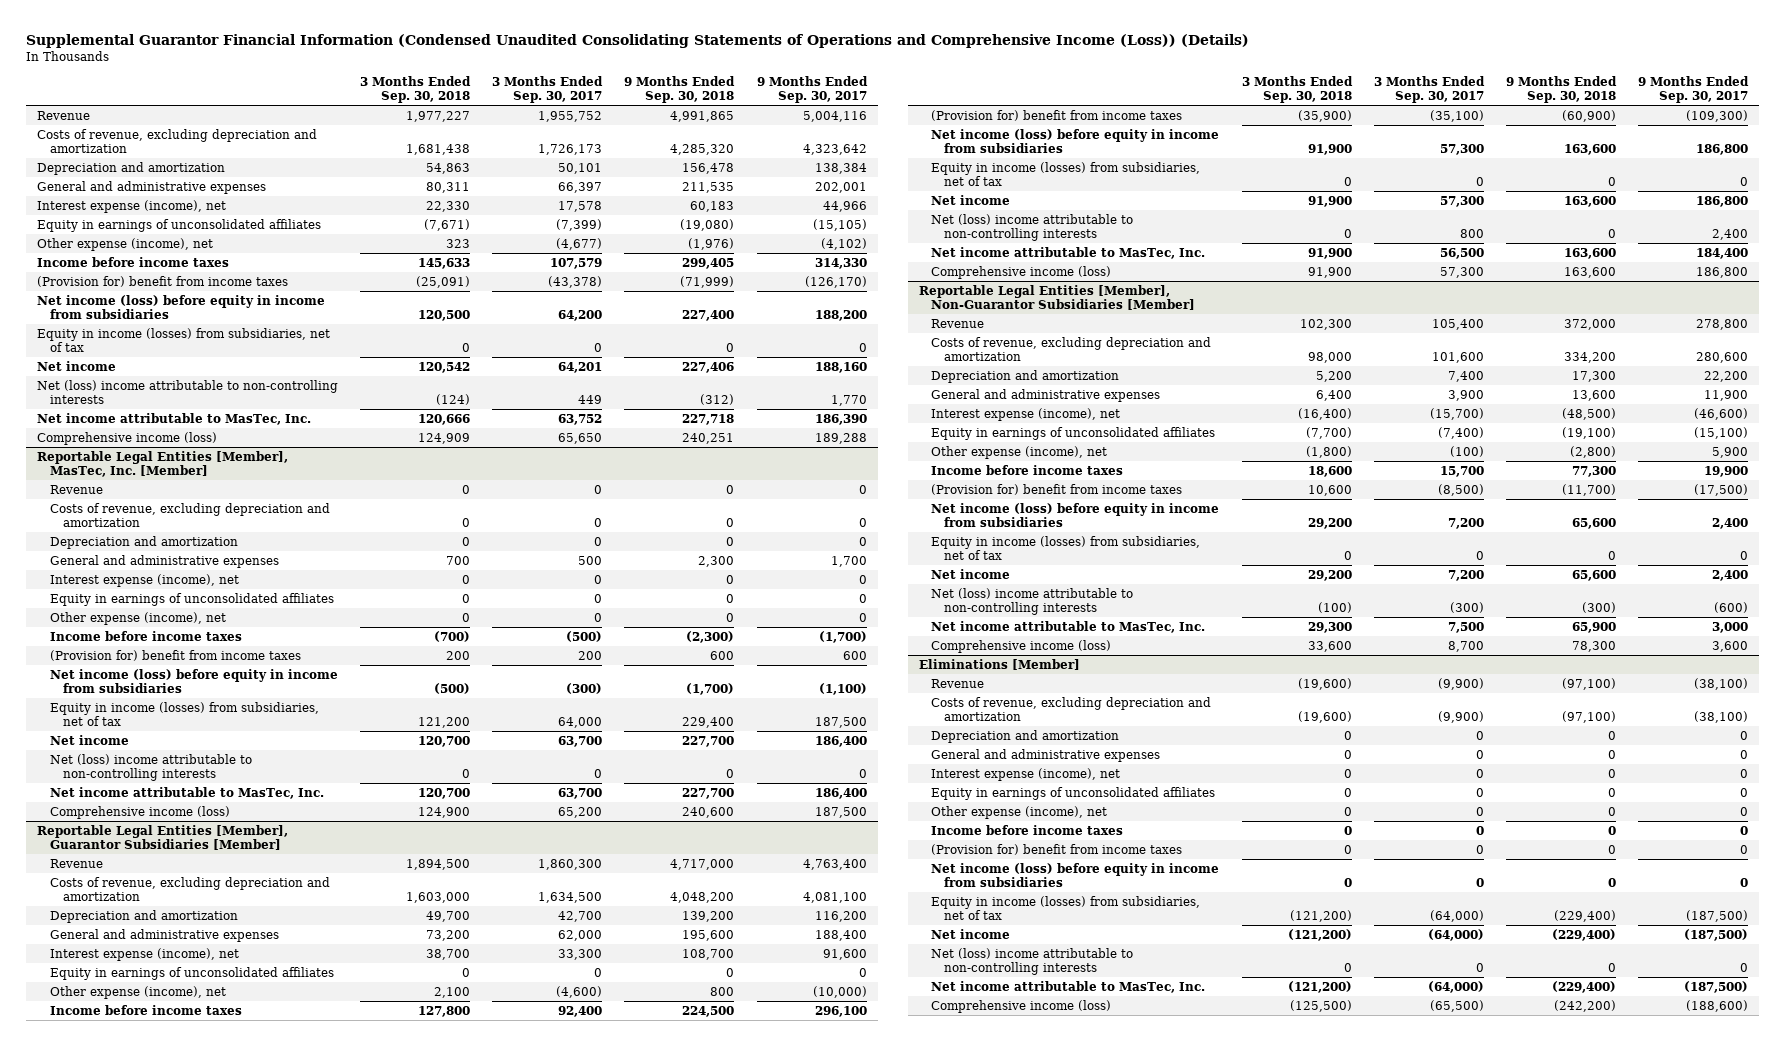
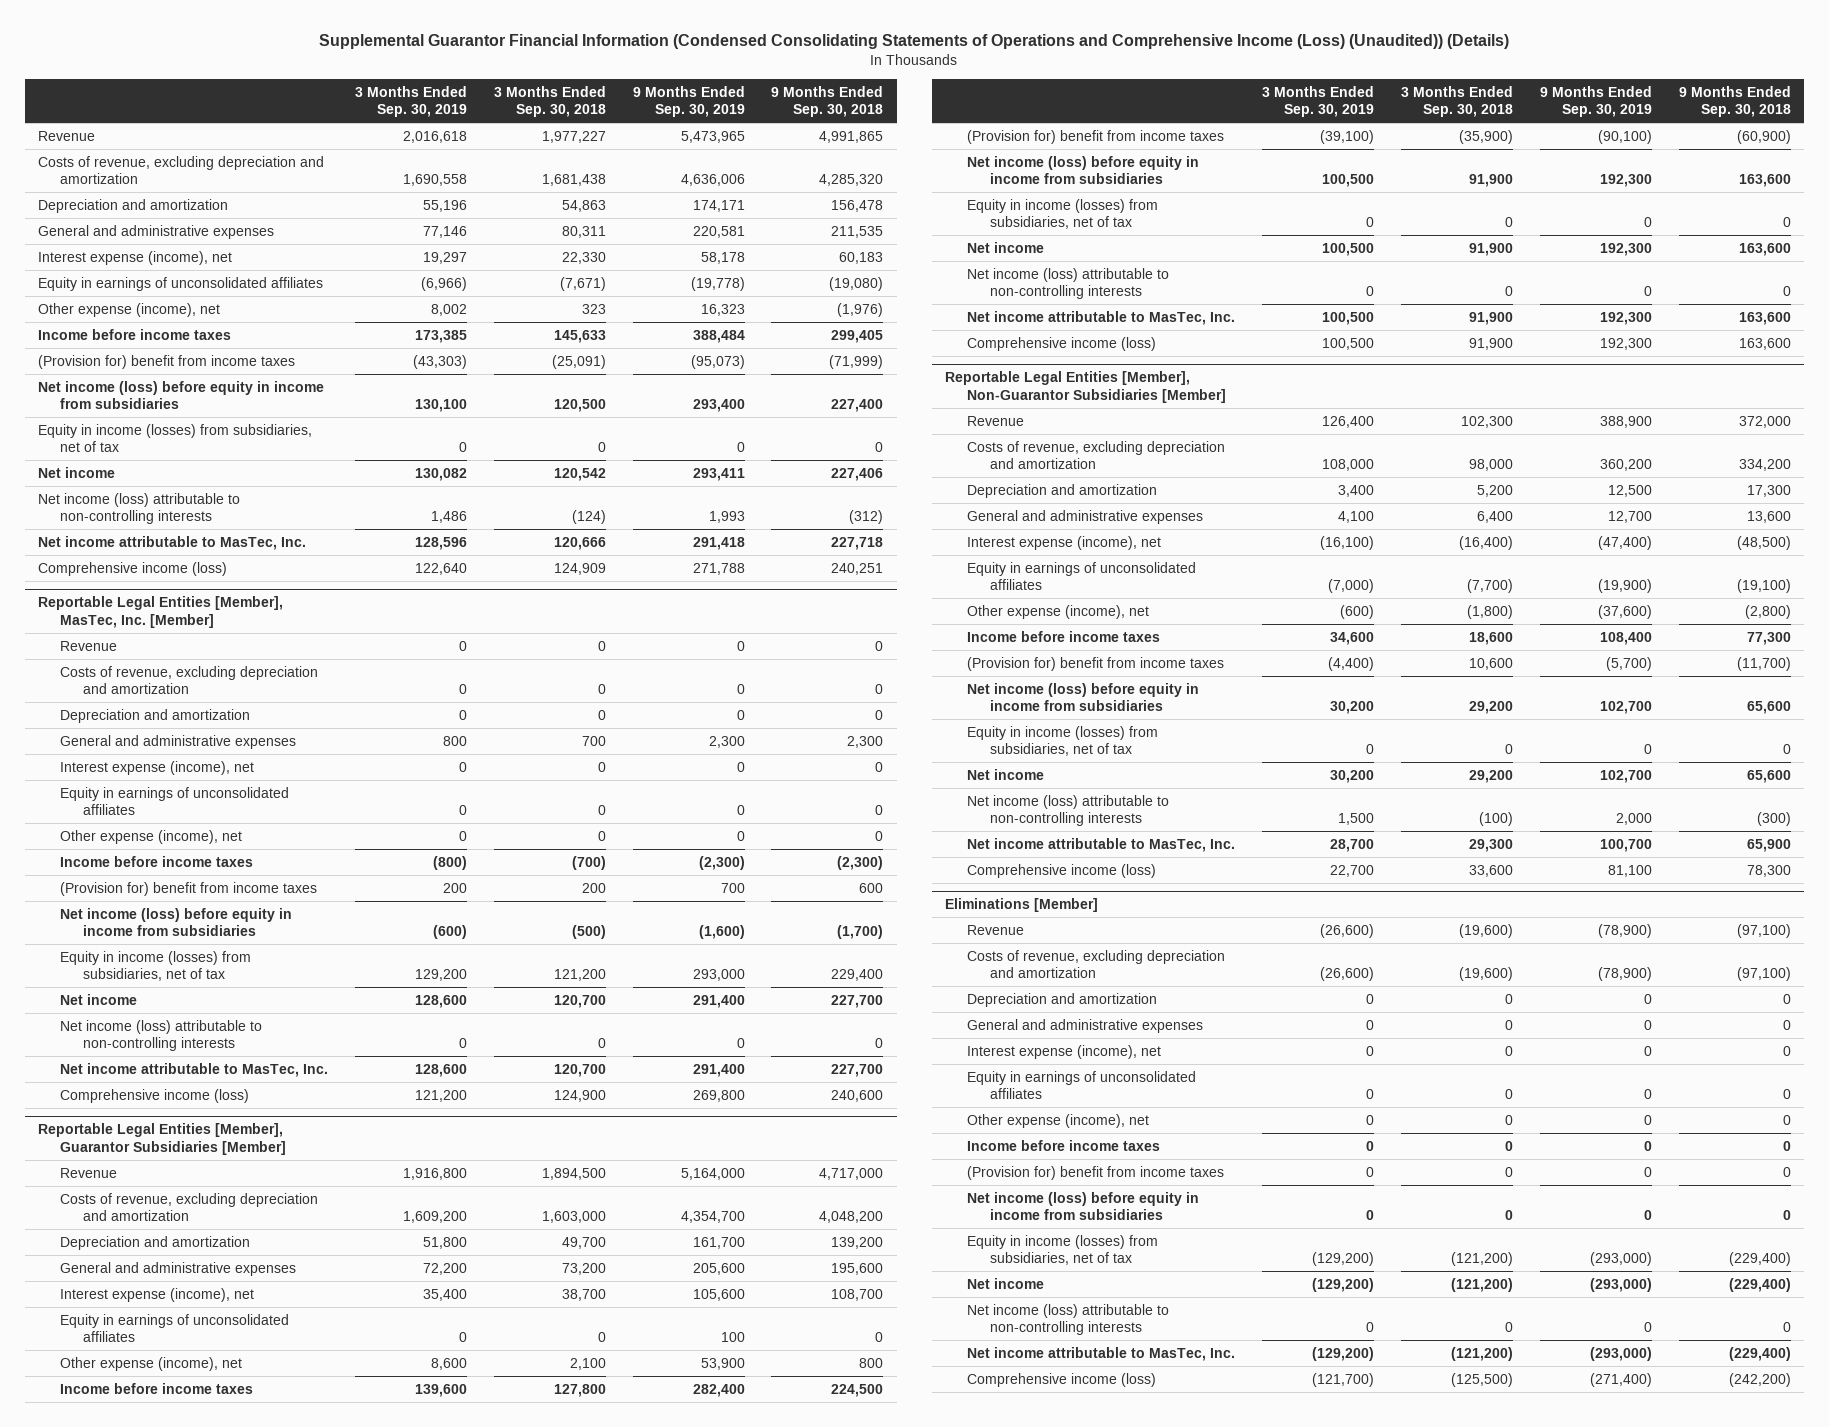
[25,33,1249,48] Supplemental Guarantor Financial Information (Condensed Unaudited Consolidating Statements of Operations and Comprehensive Income (Loss)) (Details) -> [319,34,1510,50] Supplemental Guarantor Financial Information (Condensed Consolidating Statements of Operations and Comprehensive Income (Loss) (Unaudited)) (Details)
[492,76,604,104] 3 Months Ended Sep. 30, 2017 -> none
[756,76,868,104] 9 Months Ended Sep. 30, 2017 -> none
none -> [355,85,468,118] 3 Months Ended Sep. 30, 2019
none -> [632,85,745,118] 9 Months Ended Sep. 30, 2019
[37,379,339,404] Net (loss) income attributable to non-controlling interests -> [38,492,241,524] Net income (loss) attributable to non-controlling interests
[49,753,252,781] Net (loss) income attributable to non-controlling interests -> [60,1019,263,1051] Net income (loss) attributable to non-controlling interests
[931,213,1134,241] Net (loss) income attributable to non-controlling interests -> [967,267,1170,299] Net income (loss) attributable to non-controlling interests
[931,587,1134,615] Net (loss) income attributable to non-controlling interests -> [967,794,1170,826] Net income (loss) attributable to non-controlling interests
[931,947,1134,975] Net (loss) income attributable to non-controlling interests -> [967,1303,1170,1335] Net income (loss) attributable to non-controlling interests

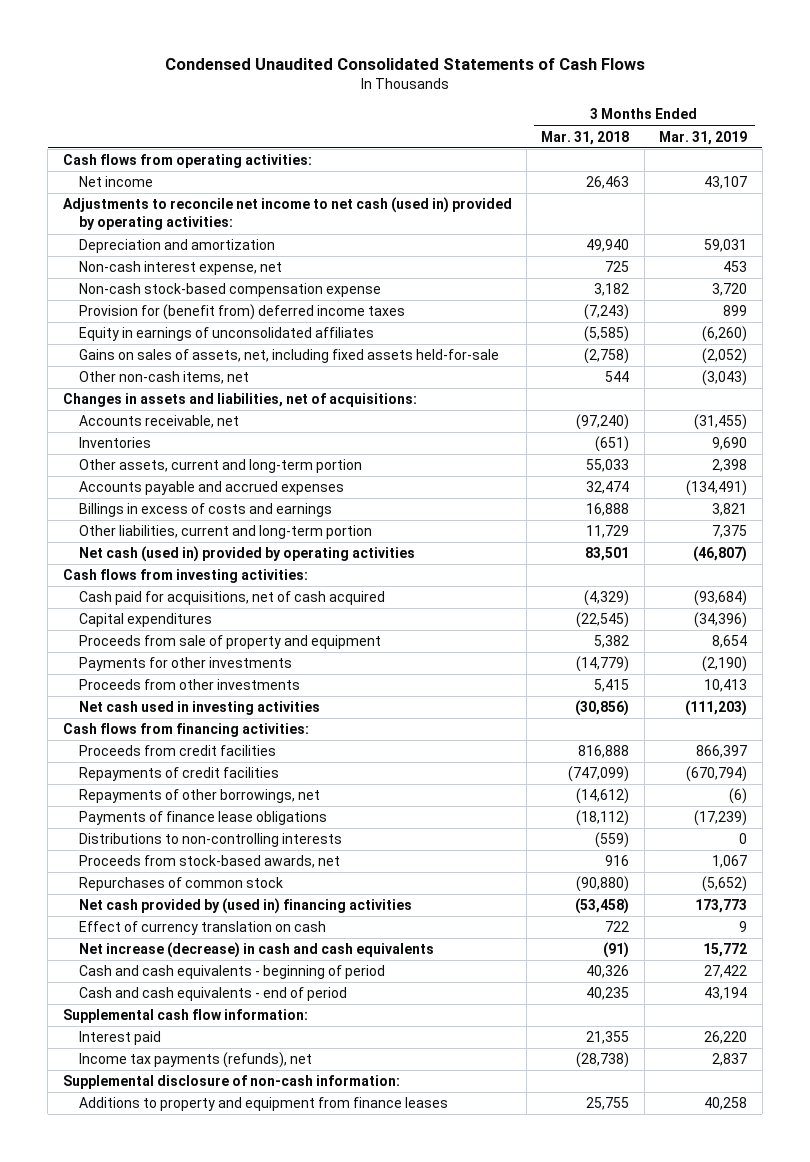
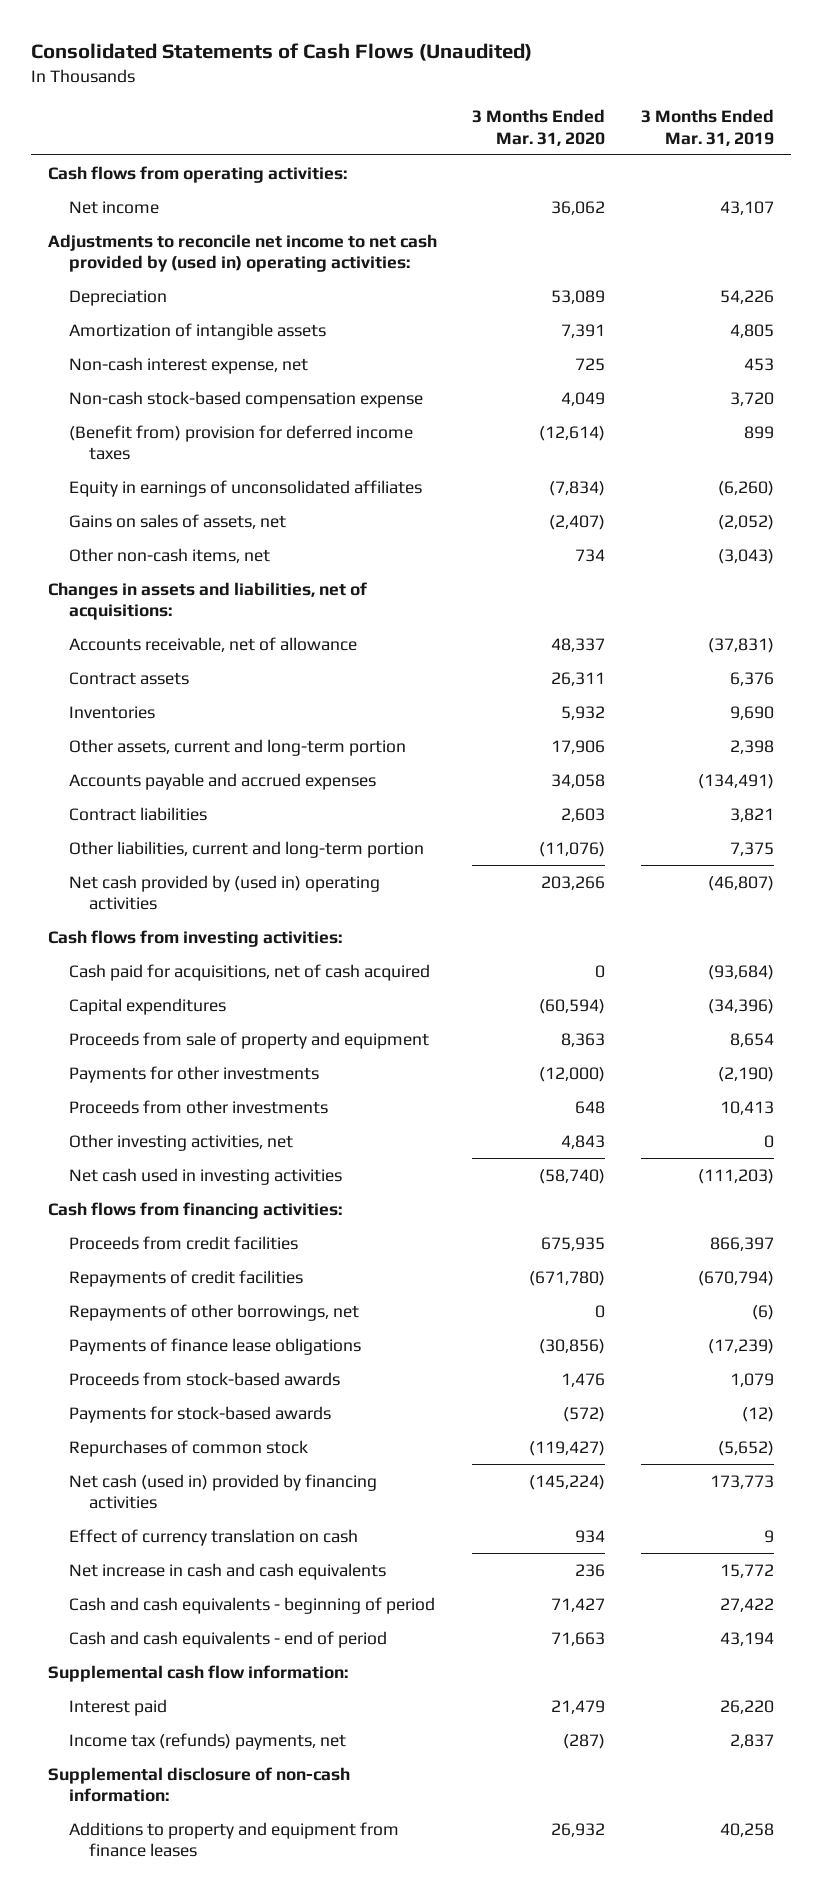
[164,57,645,70] Condensed Unaudited Consolidated Statements of Cash Flows -> [30,43,532,62] Consolidated Statements of Cash Flows (Unaudited)
[541,130,630,145] Mar. 31, 2018 -> none
none -> [472,109,606,146] 3 Months Ended Mar. 31, 2020
[78,239,275,254] Depreciation and amortization -> none
[62,197,512,231] Adjustments to reconcile net income to net cash (used in) provided by operating activities: -> [48,233,438,272] Adjustments to reconcile net income to net cash provided by (used in) operating activities:
none -> [68,289,167,306] Depreciation
none -> [68,322,326,340] Amortization of intangible assets
[78,304,405,321] Provision for (benefit from) deferred income taxes -> [68,424,413,460] (Benefit from) provision for deferred income taxes
[78,349,499,364] Gains on sales of assets, net, including fixed assets held-for-sale -> [68,513,286,529] Gains on sales of assets, net
[78,415,239,429] Accounts receivable, net -> [68,636,357,652] Accounts receivable, net of allowance
[694,414,748,431] (31,455) -> [707,637,774,653] (37,831)
none -> [68,671,189,685] Contract assets
[78,503,332,518] Billings in excess of costs and earnings -> [68,806,207,821] Contract liabilities
[78,546,415,563] Net cash (used in) provided by operating activities -> [68,874,380,910] Net cash provided by (used in) operating activities
none -> [68,1133,293,1151] Other investing activities, net
[78,833,342,848] Distributions to non-controlling interests -> none
[78,855,340,869] Proceeds from stock-based awards, net -> [68,1371,340,1386] Proceeds from stock-based awards
[712,855,748,869] 1,067 -> [729,1372,774,1387] 1,079
none -> [68,1405,331,1423] Payments for stock-based awards
[78,898,412,915] Net cash provided by (used in) financing activities -> [68,1473,377,1509] Net cash (used in) provided by financing activities
[78,942,434,959] Net increase (decrease) in cash and cash equivalents -> [68,1562,386,1580] Net increase in cash and cash equivalents
[78,1052,312,1069] Income tax payments (refunds), net -> [68,1732,346,1750] Income tax (refunds) payments, net

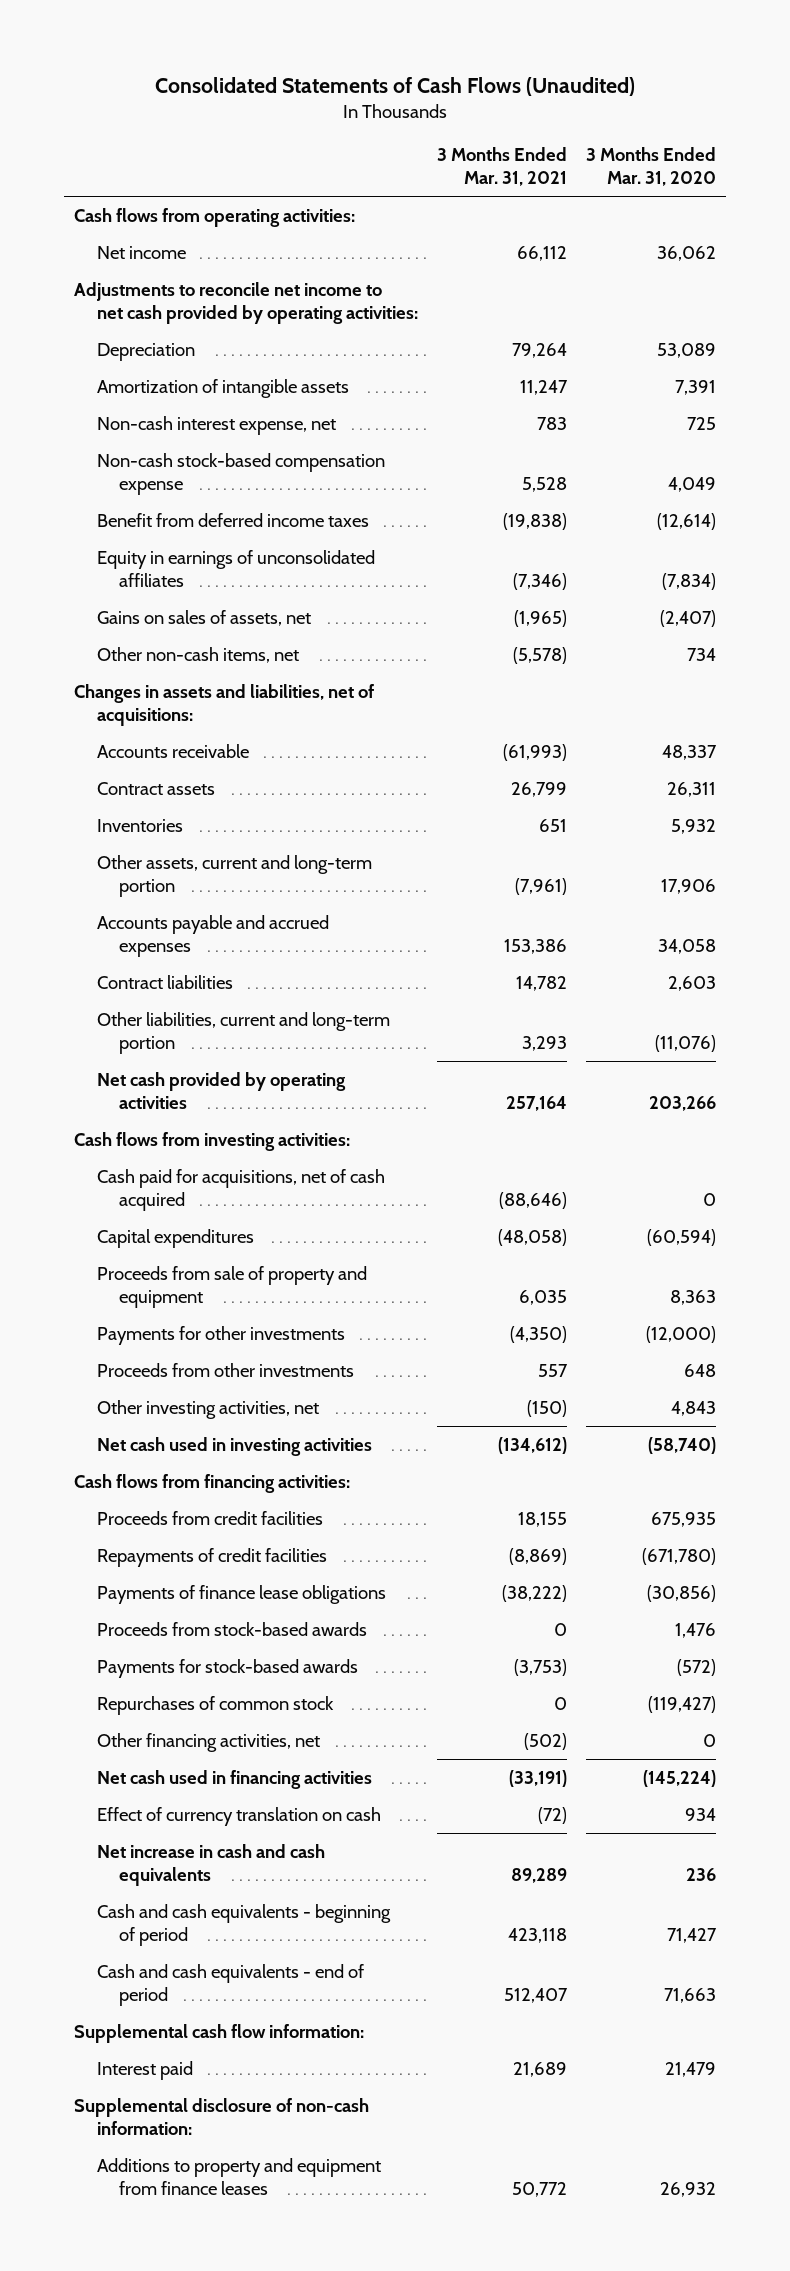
[640,109,774,146] 3 Months Ended Mar. 31, 2019 -> none
none -> [436,147,567,187] 3 Months Ended Mar. 31, 2021
[48,233,438,272] Adjustments to reconcile net income to net cash provided by (used in) operating activities: -> [73,281,418,325] Adjustments to reconcile net income to net cash provided by operating activities:
[68,424,413,460] (Benefit from) provision for deferred income taxes -> [96,512,369,527] Benefit from deferred income taxes
[68,636,357,652] Accounts receivable, net of allowance -> [96,743,249,758] Accounts receivable
[68,874,380,910] Net cash provided by (used in) operating activities -> [96,1071,346,1110] Net cash provided by operating activities
[68,1303,359,1321] Repayments of other borrowings, net -> none
none -> [96,1732,320,1752] Other financing activities, net
[68,1473,377,1509] Net cash (used in) provided by financing activities -> [96,1769,372,1789] Net cash used in financing activities
[68,1732,346,1750] Income tax (refunds) payments, net -> none

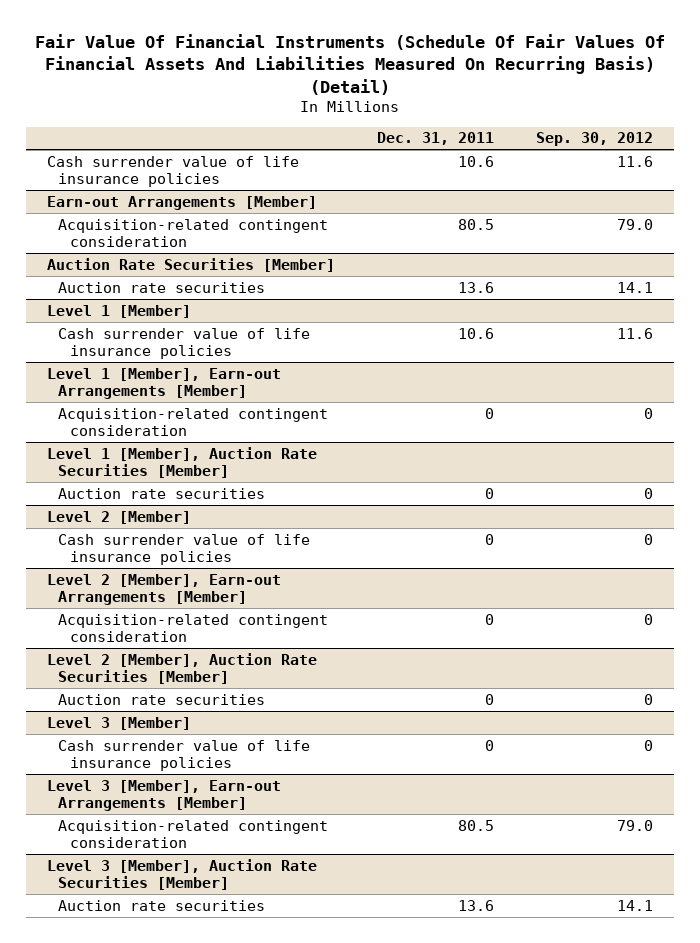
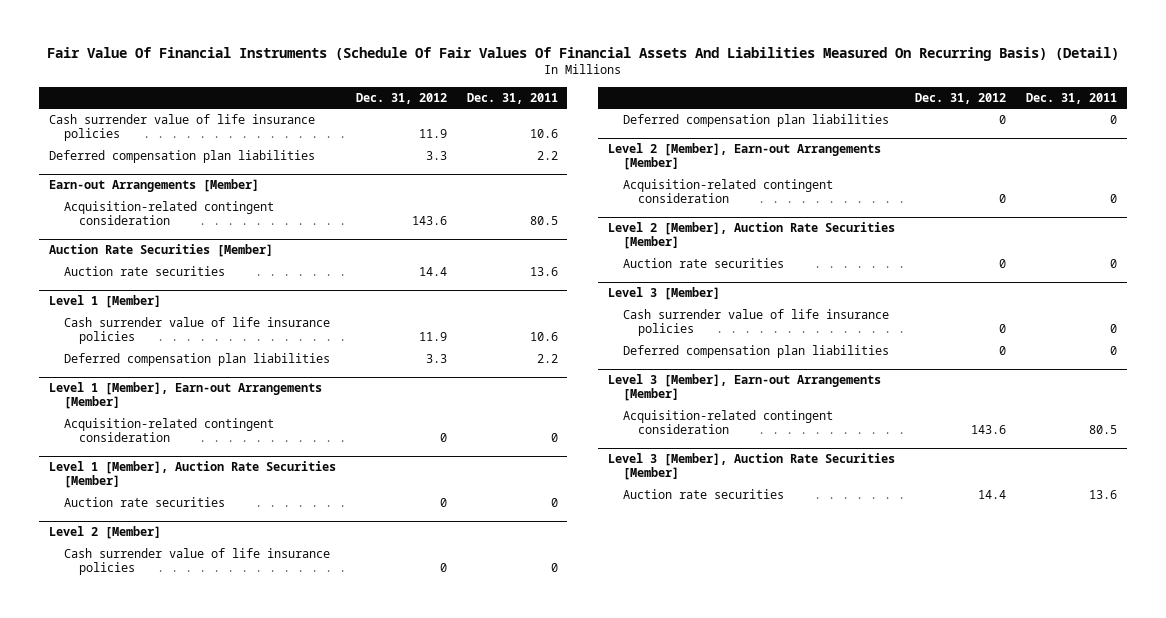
[535,132,653,147] Sep. 30, 2012 -> none
none -> [355,92,447,104] Dec. 31, 2012
none -> [48,150,315,164] Deferred compensation plan liabilities
none -> [63,353,330,367] Deferred compensation plan liabilities
none -> [622,114,889,128] Deferred compensation plan liabilities
none -> [622,345,889,359] Deferred compensation plan liabilities

